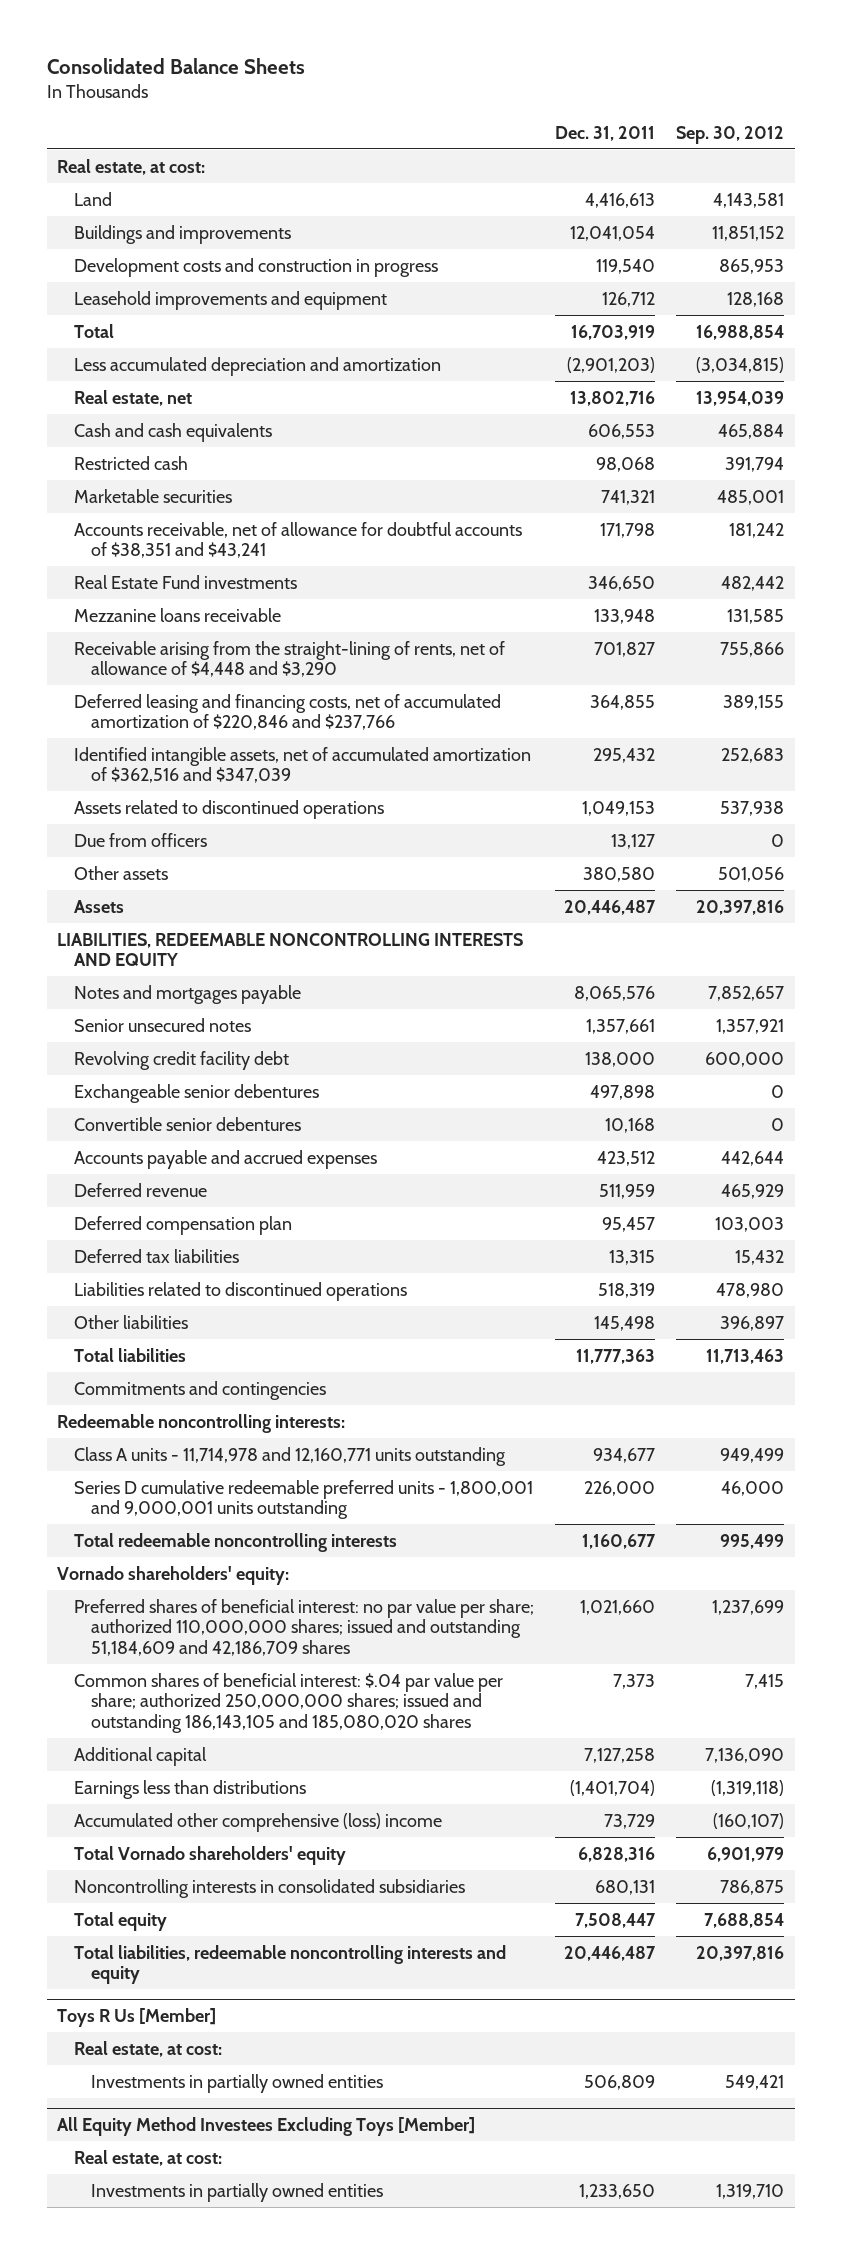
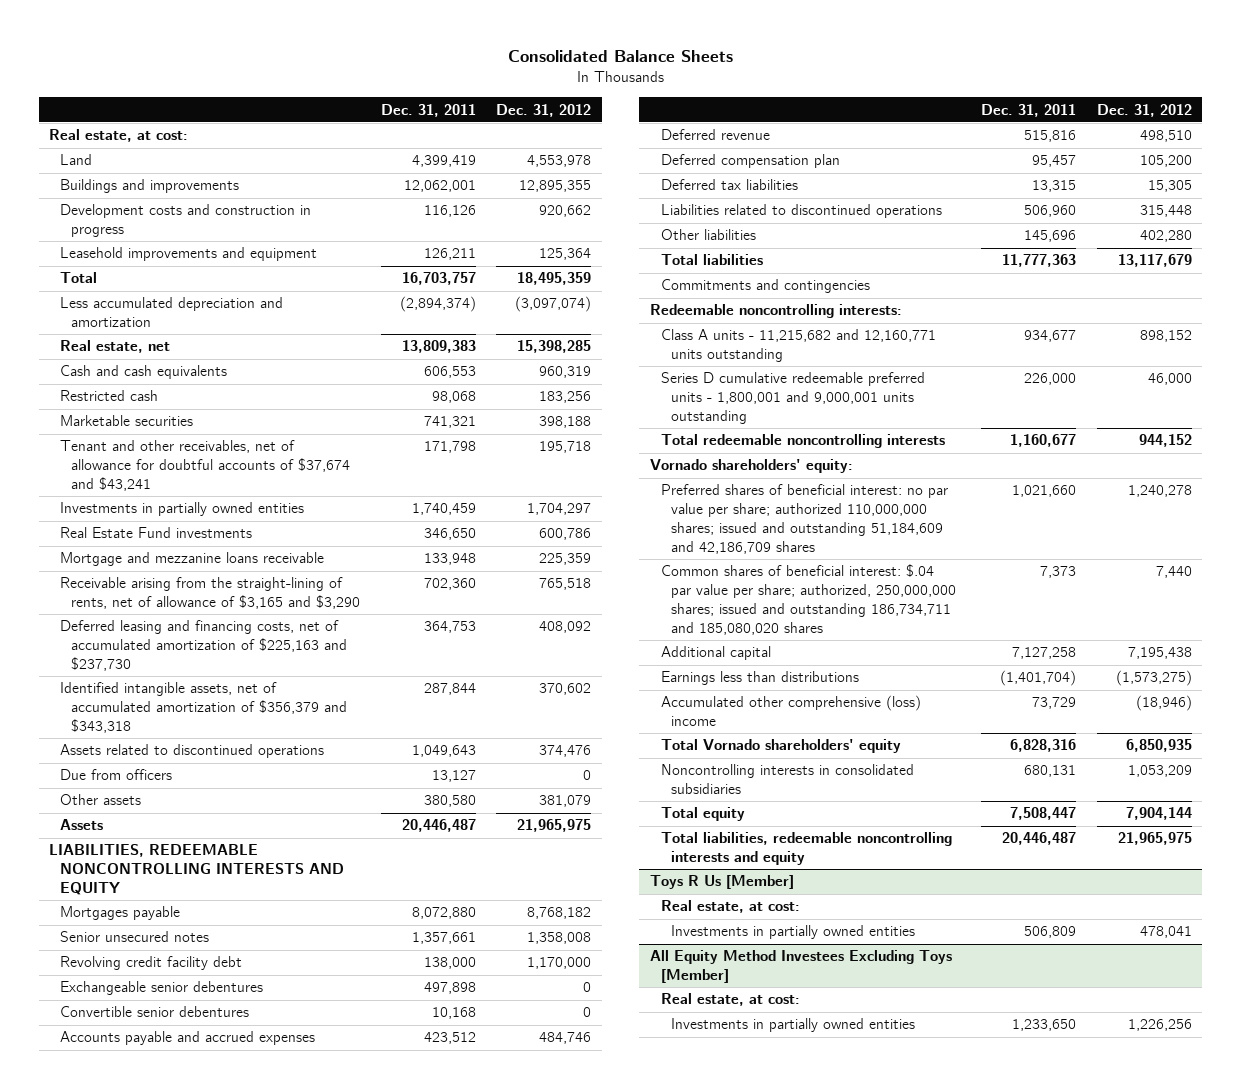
[676,125,785,144] Sep. 30, 2012 -> none
none -> [496,103,592,117] Dec. 31, 2012
[585,192,656,208] 4,416,613 -> [411,155,476,168] 4,399,419
[570,225,656,241] 12,041,054 -> [403,180,476,193] 12,062,001
[596,258,656,274] 119,540 -> [423,205,476,218] 116,126
[602,291,656,307] 126,712 -> [423,248,476,261] 126,211
[571,324,656,340] 16,703,919 -> [401,272,476,286] 16,703,757
[567,356,656,373] (2,901,203) -> [399,296,476,313] (2,894,374)
[570,390,656,406] 13,802,716 -> [401,340,476,354] 13,809,383
[73,521,522,559] Accounts receivable, net of allowance for doubtful accounts of $38,351 and $43,241 -> [60,440,350,492] Tenant and other receivables, net of allowance for doubtful accounts of $37,674 and $43,241
none -> [60,502,305,517] Investments in partially owned entities
[73,607,281,622] Mezzanine loans receivable -> [60,552,325,567] Mortgage and mezzanine loans receivable
[73,640,505,678] Receivable arising from the straight-lining of rents, net of allowance of $4,448 and $3,290 -> [60,577,360,610] Receivable arising from the straight-lining of rents, net of allowance of $3,165 and $3,290
[594,641,656,657] 701,827 -> [423,578,476,591] 702,360
[73,693,501,731] Deferred leasing and financing costs, net of accumulated amortization of $220,846 and $237,766 -> [60,620,347,672] Deferred leasing and financing costs, net of accumulated amortization of $225,163 and $237,730
[590,694,656,710] 364,855 -> [423,621,476,634] 364,753
[73,746,531,784] Identified intangible assets, net of accumulated amortization of $362,516 and $347,039 -> [60,682,347,734] Identified intangible assets, net of accumulated amortization of $356,379 and $343,318
[593,747,656,763] 295,432 -> [423,683,476,696] 287,844
[582,800,656,816] 1,049,153 -> [411,745,476,758] 1,049,643
[73,984,301,1004] Notes and mortgages payable -> [60,906,181,921] Mortgages payable
[574,985,656,1001] 8,065,576 -> [411,907,476,920] 8,072,880
[599,1183,656,1199] 511,959 -> [1024,130,1077,143] 515,816
[598,1282,656,1298] 518,319 -> [1024,205,1077,218] 506,960
[594,1315,656,1331] 145,498 -> [1024,230,1077,243] 145,696
[73,1446,506,1466] Class A units - 11,714,978 and 12,160,771 units outstanding -> [660,329,936,363] Class A units - 11,215,682 and 12,160,771 units outstanding
[73,1672,503,1733] Common shares of beneficial interest: $.04 par value per share; authorized 250,000,000 shares; issued and outstanding 186,143,105 and 185,080,020 shares -> [660,564,957,636] Common shares of beneficial interest: $.04 par value per share; authorized, 250,000,000 shares; issued and outstanding 186,734,711 and 185,080,020 shares

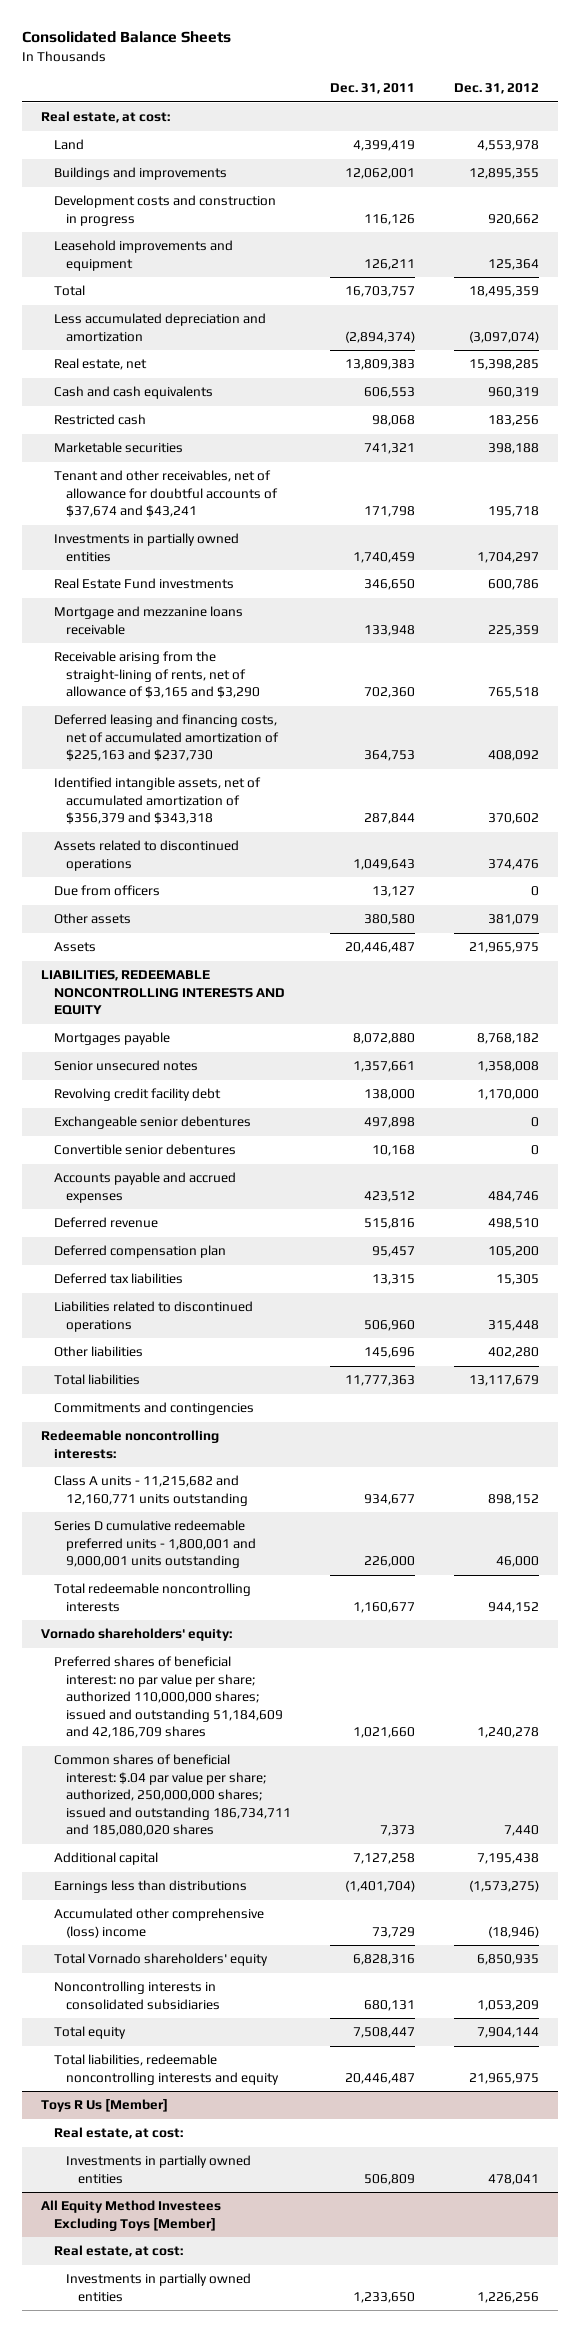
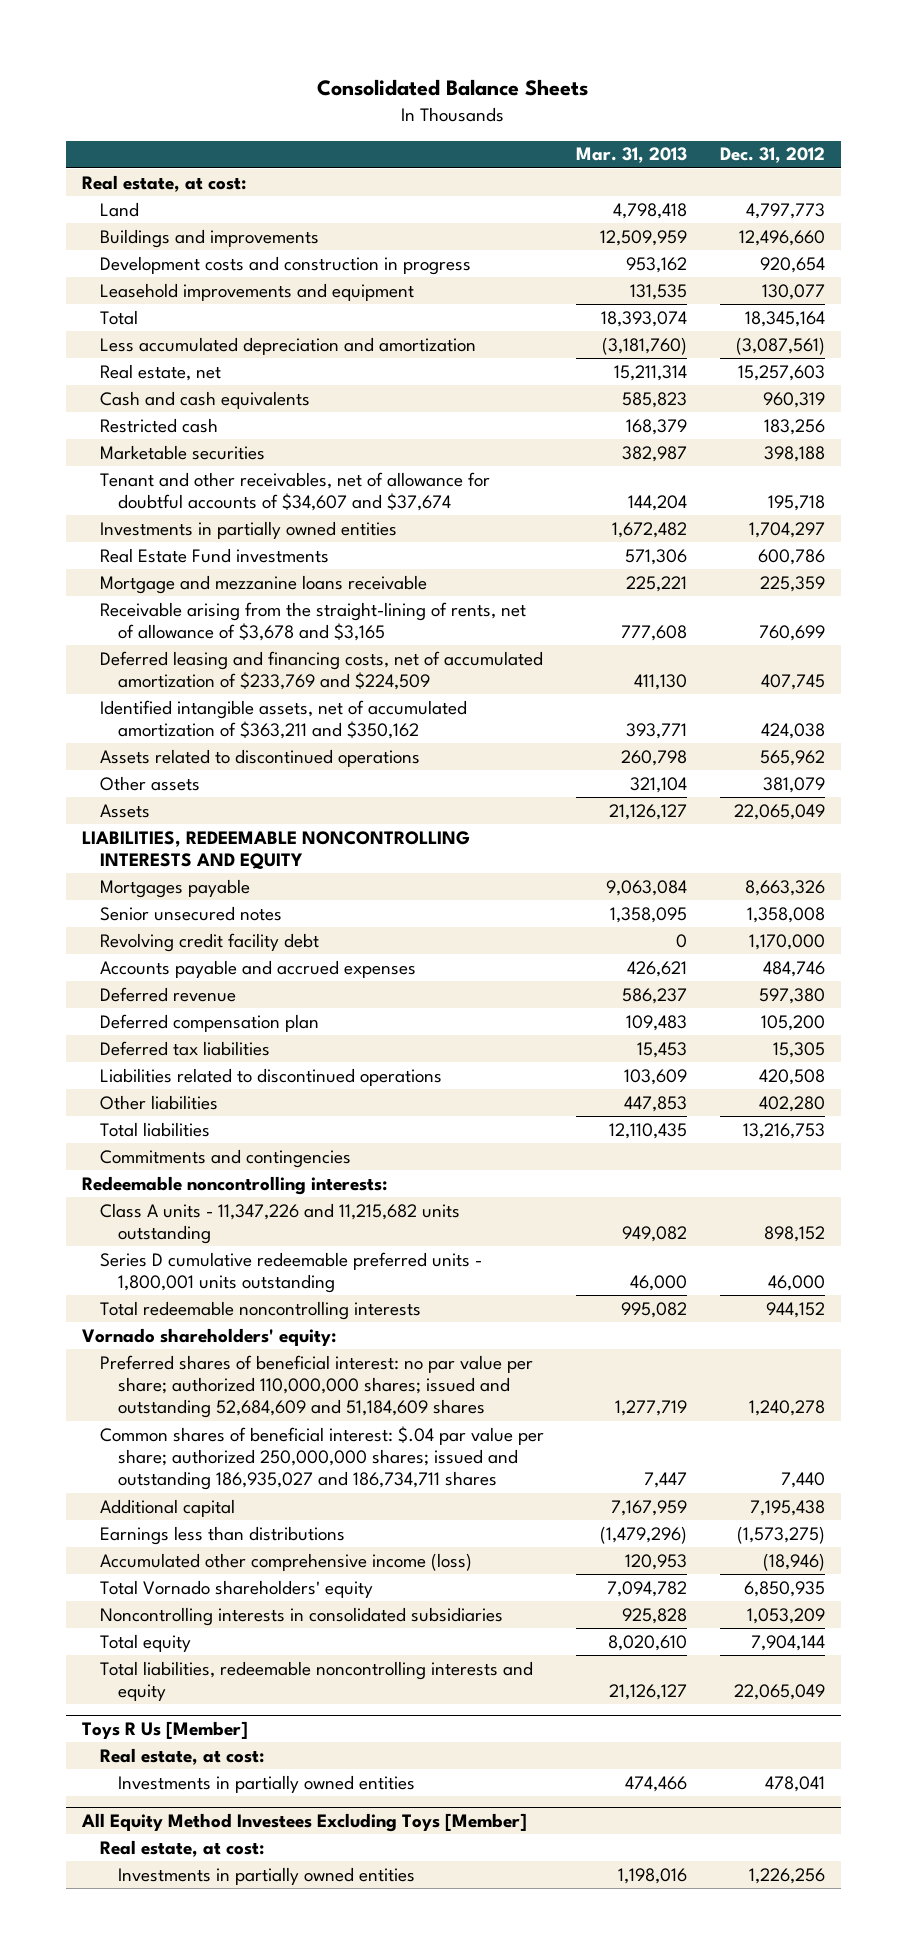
[329,83,415,95] Dec. 31, 2011 -> none
none -> [576,147,688,164] Mar. 31, 2013
[476,140,539,152] 4,553,978 -> [745,202,825,219] 4,797,773
[468,168,539,180] 12,895,355 -> [738,229,825,246] 12,496,660
[487,213,539,225] 920,662 -> [759,256,825,273] 920,654
[487,258,539,270] 125,364 -> [761,283,825,300] 130,077
[468,286,539,298] 18,495,359 -> [744,310,825,327] 18,345,164
[468,330,539,343] (3,097,074) -> [735,336,825,355] (3,087,561)
[468,359,539,371] 15,398,285 -> [737,364,825,381] 15,257,603
[53,470,278,518] Tenant and other receivables, net of allowance for doubtful accounts of $37,674 and $43,241 -> [100,471,491,512] Tenant and other receivables, net of allowance for doubtful accounts of $34,607 and $37,674
[53,885,160,897] Due from officers -> none
[53,651,260,699] Receivable arising from the straight-lining of rents, net of allowance of $3,165 and $3,290 -> [100,601,527,642] Receivable arising from the straight-lining of rents, net of allowance of $3,678 and $3,165
[487,687,539,699] 765,518 -> [758,625,825,642] 760,699
[53,714,279,762] Deferred leasing and financing costs, net of accumulated amortization of $225,163 and $237,730 -> [100,650,544,691] Deferred leasing and financing costs, net of accumulated amortization of $233,769 and $224,509
[487,750,539,762] 408,092 -> [760,674,825,691] 407,745
[53,777,261,825] Identified intangible assets, net of accumulated amortization of $356,379 and $343,318 -> [100,699,468,740] Identified intangible assets, net of accumulated amortization of $363,211 and $350,162
[487,813,539,825] 370,602 -> [760,723,825,740] 424,038
[487,858,539,870] 374,476 -> [759,749,825,766] 565,962
[468,942,539,954] 21,965,975 -> [733,803,825,820] 22,065,049
[476,1033,539,1045] 8,768,182 -> [744,879,825,896] 8,663,326
[53,1116,251,1130] Exchangeable senior debentures -> none
[53,1144,236,1156] Convertible senior debentures -> none
[487,1218,539,1230] 498,510 -> [758,987,825,1004] 597,380
[487,1319,539,1331] 315,448 -> [758,1068,825,1085] 420,508
[468,1375,539,1387] 13,117,679 -> [742,1122,825,1139] 13,216,753
[53,1475,248,1506] Class A units - 11,215,682 and 12,160,771 units outstanding -> [100,1202,461,1245] Class A units - 11,347,226 and 11,215,682 units outstanding
[53,1520,256,1569] Series D cumulative redeemable preferred units - 1,800,001 and 9,000,001 units outstanding -> [100,1251,483,1294] Series D cumulative redeemable preferred units - 1,800,001 units outstanding
[53,1656,283,1738] Preferred shares of beneficial interest: no par value per share; authorized 110,000,000 shares; issued and outstanding 51,184,609 and 42,186,709 shares -> [100,1354,534,1419] Preferred shares of beneficial interest: no par value per share; authorized 110,000,000 shares; issued and outstanding 52,684,609 and 51,184,609 shares
[53,1754,291,1836] Common shares of beneficial interest: $.04 par value per share; authorized, 250,000,000 shares; issued and outstanding 186,734,711 and 185,080,020 shares -> [100,1425,545,1491] Common shares of beneficial interest: $.04 par value per share; authorized 250,000,000 shares; issued and outstanding 186,935,027 and 186,734,711 shares
[53,1908,264,1938] Accumulated other comprehensive (loss) income -> [100,1552,473,1571] Accumulated other comprehensive income (loss)
[468,2072,539,2084] 21,965,975 -> [733,1684,825,1701] 22,065,049

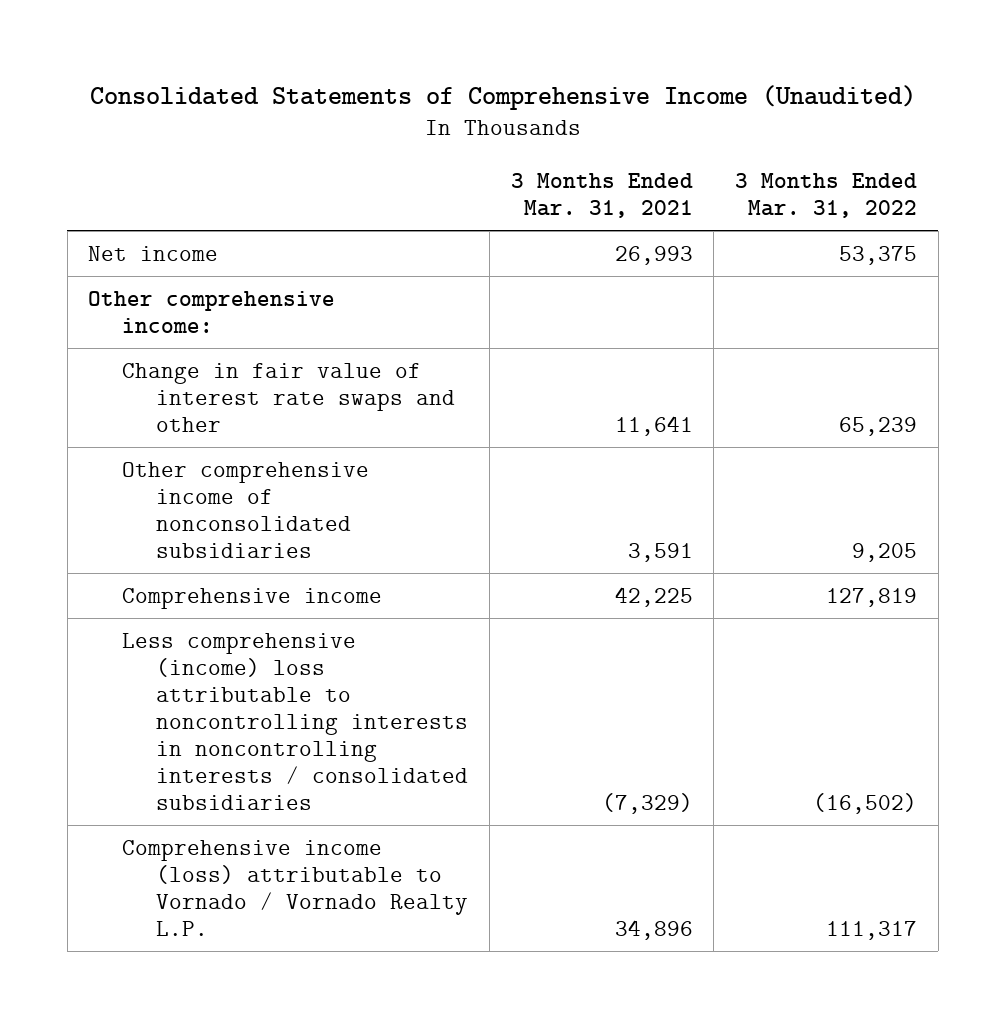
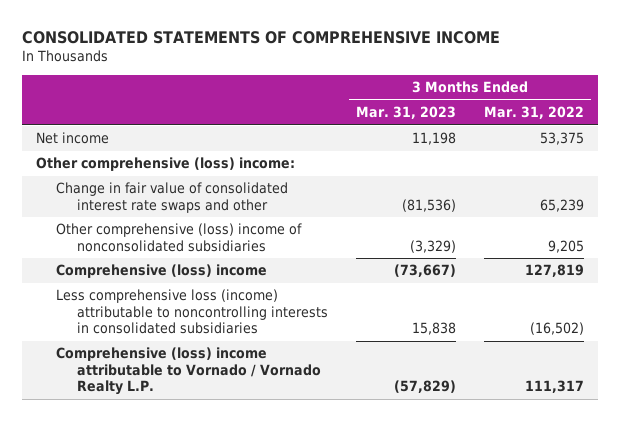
[89,84,916,110] Consolidated Statements of Comprehensive Income (Unaudited) -> [22,31,501,45] CONSOLIDATED STATEMENTS OF COMPREHENSIVE INCOME
[510,173,693,219] 3 Months Ended Mar. 31, 2021 -> none
none -> [355,106,456,120] Mar. 31, 2023
[88,290,336,333] Other comprehensive income: -> [36,157,296,172] Other comprehensive (loss) income:
[122,362,456,432] Change in fair value of interest rate swaps and other -> [56,182,289,213] Change in fair value of consolidated interest rate swaps and other
[122,461,370,558] Other comprehensive income of nonconsolidated subsidiaries -> [56,223,303,252] Other comprehensive (loss) income of nonconsolidated subsidiaries
[122,587,383,609] Comprehensive income -> [56,264,268,279] Comprehensive (loss) income
[122,632,469,810] Less comprehensive (income) loss attributable to noncontrolling interests in noncontrolling interests / consolidated subsidiaries -> [56,289,328,335] Less comprehensive loss (income) attributable to noncontrolling interests in consolidated subsidiaries
[122,839,469,936] Comprehensive income (loss) attributable to Vornado / Vornado Realty L.P. -> [56,347,321,396] Comprehensive (loss) income attributable to Vornado / Vornado Realty L.P.

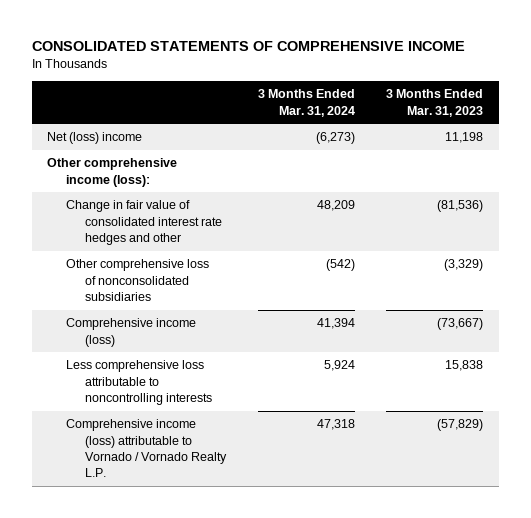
[483,106,584,120] Mar. 31, 2022 -> none
none -> [257,89,355,117] 3 Months Ended Mar. 31, 2024
[36,132,110,145] Net income -> [47,132,143,145] Net (loss) income
[36,157,296,172] Other comprehensive (loss) income: -> [47,158,178,187] Other comprehensive income (loss):
[56,182,289,213] Change in fair value of consolidated interest rate swaps and other -> [66,200,223,246] Change in fair value of consolidated interest rate hedges and other
[56,223,303,252] Other comprehensive (loss) income of nonconsolidated subsidiaries -> [66,259,210,302] Other comprehensive loss of nonconsolidated subsidiaries
[56,264,268,279] Comprehensive (loss) income -> [66,318,197,347] Comprehensive income (loss)
[56,289,328,335] Less comprehensive loss (income) attributable to noncontrolling interests in consolidated subsidiaries -> [66,360,213,406] Less comprehensive loss attributable to noncontrolling interests
[56,347,321,396] Comprehensive (loss) income attributable to Vornado / Vornado Realty L.P. -> [66,419,228,478] Comprehensive income (loss) attributable to Vornado / Vornado Realty L.P.

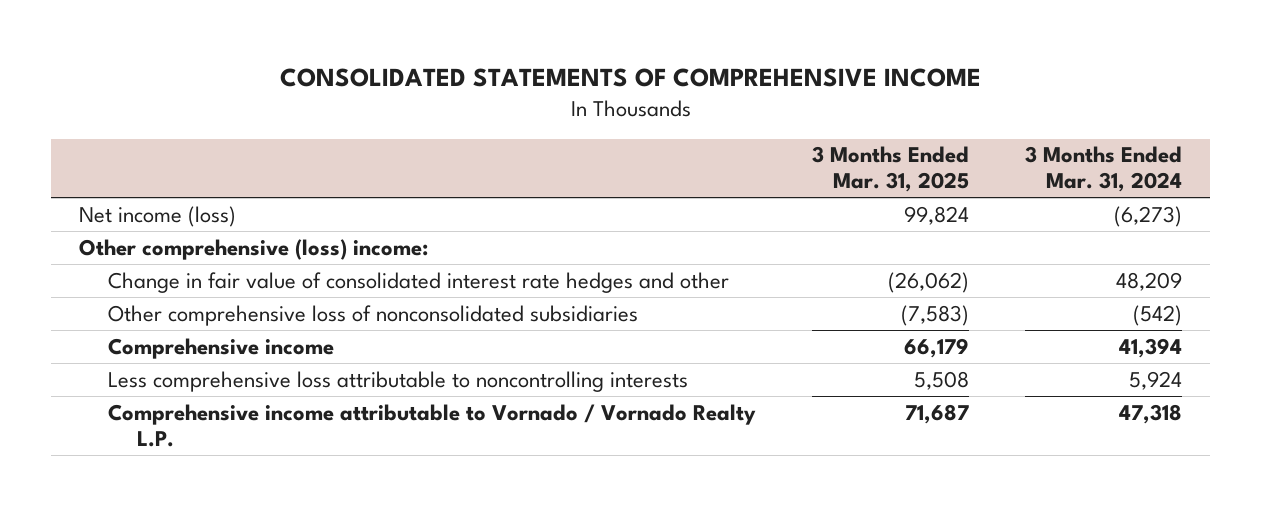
[386,89,484,117] 3 Months Ended Mar. 31, 2023 -> none
none -> [812,146,970,193] 3 Months Ended Mar. 31, 2025
[47,132,143,145] Net (loss) income -> [79,205,237,227] Net income (loss)
[47,158,178,187] Other comprehensive income (loss): -> [79,238,429,260] Other comprehensive (loss) income:
[66,318,197,347] Comprehensive income (loss) -> [108,337,335,359] Comprehensive income
[66,419,228,478] Comprehensive income (loss) attributable to Vornado / Vornado Realty L.P. -> [108,403,757,447] Comprehensive income attributable to Vornado / Vornado Realty L.P.

